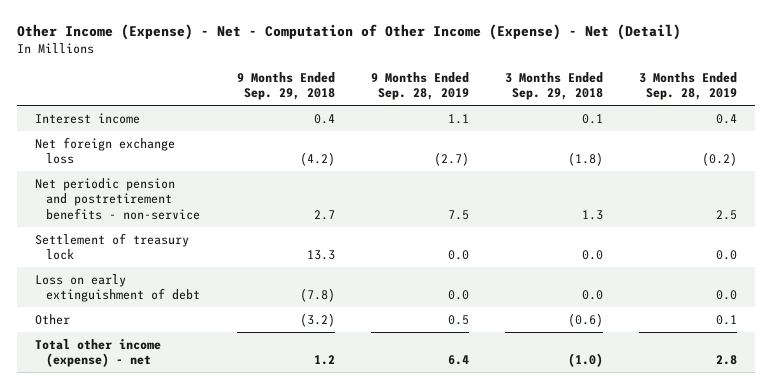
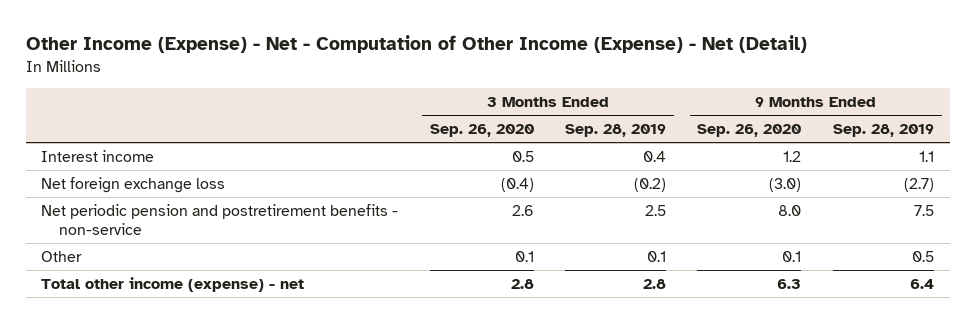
[236,71,335,101] 9 Months Ended Sep. 29, 2018 -> none
[505,71,604,101] 3 Months Ended Sep. 29, 2018 -> none
none -> [429,124,534,138] Sep. 26, 2020
none -> [697,124,802,138] Sep. 26, 2020
[34,232,189,261] Settlement of treasury lock -> none
[34,273,201,303] Loss on early extinguishment of debt -> none

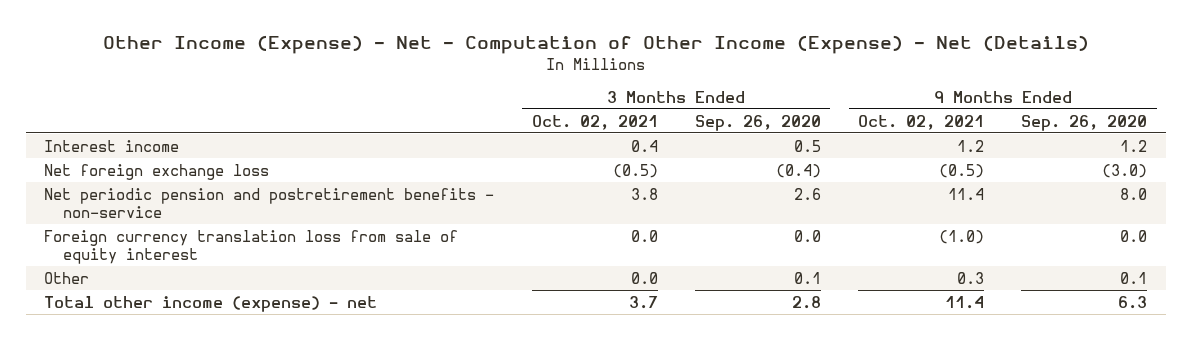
[25,35,807,54] Other Income (Expense) - Net - Computation of Other Income (Expense) - Net (Detail) -> [102,35,1089,55] Other Income (Expense) - Net - Computation of Other Income (Expense) - Net (Details)
[565,124,667,138] Sep. 28, 2019 -> none
[832,124,934,138] Sep. 28, 2019 -> none
none -> [531,114,658,130] Oct. 02, 2021
none -> [858,114,985,130] Oct. 02, 2021
none -> [44,229,459,264] Foreign currency translation loss from sale of equity interest

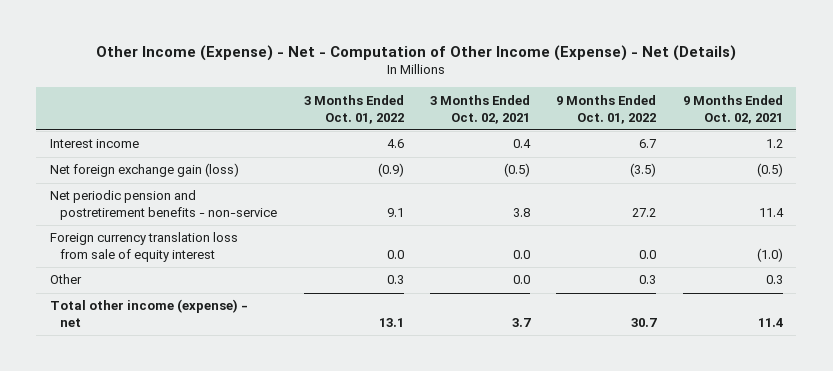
[694,114,821,131] Sep. 26, 2020 -> none
[1021,114,1148,131] Sep. 26, 2020 -> none
none -> [303,94,404,124] 3 Months Ended Oct. 01, 2022
none -> [556,94,657,124] 9 Months Ended Oct. 01, 2022
[44,163,270,180] Net foreign exchange loss -> [49,163,239,178] Net foreign exchange gain (loss)

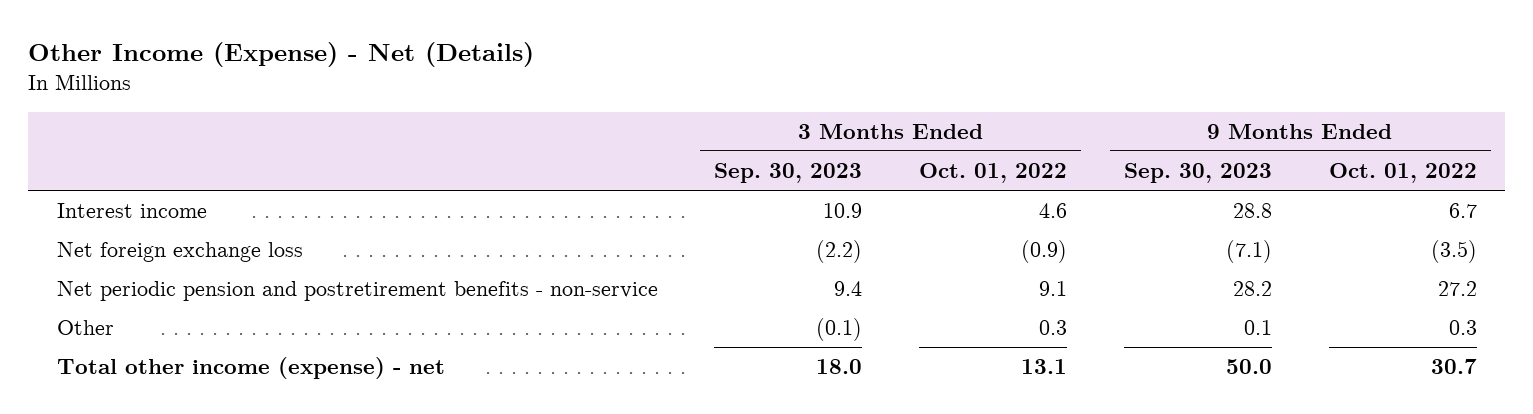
[96,44,737,61] Other Income (Expense) - Net - Computation of Other Income (Expense) - Net (Details) -> [28,42,535,68] Other Income (Expense) - Net (Details)
[430,94,531,124] 3 Months Ended Oct. 02, 2021 -> none
[682,94,783,124] 9 Months Ended Oct. 02, 2021 -> none
none -> [714,162,863,183] Sep. 30, 2023
none -> [1123,162,1272,183] Sep. 30, 2023
[49,163,239,178] Net foreign exchange gain (loss) -> [56,242,303,263] Net foreign exchange loss
[49,232,238,263] Foreign currency translation loss from sale of equity interest -> none

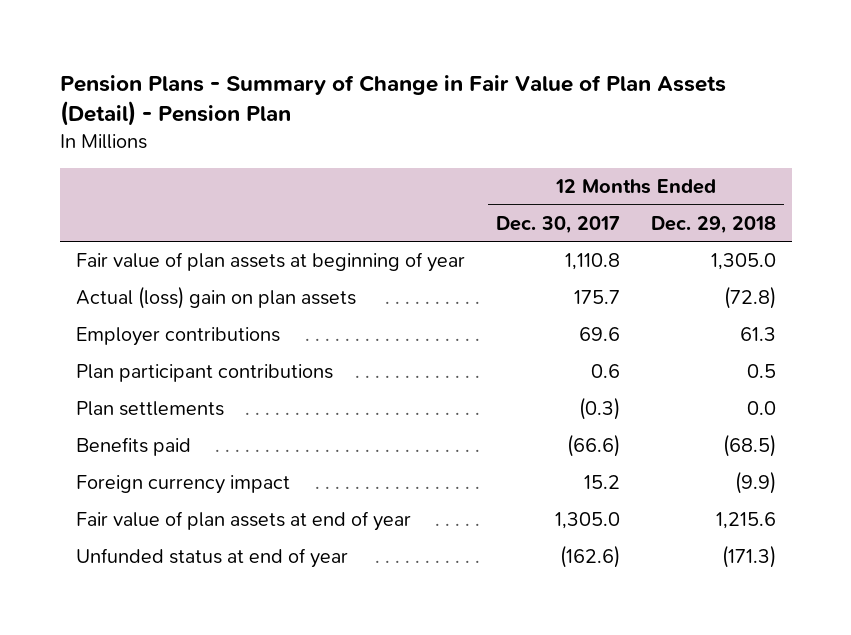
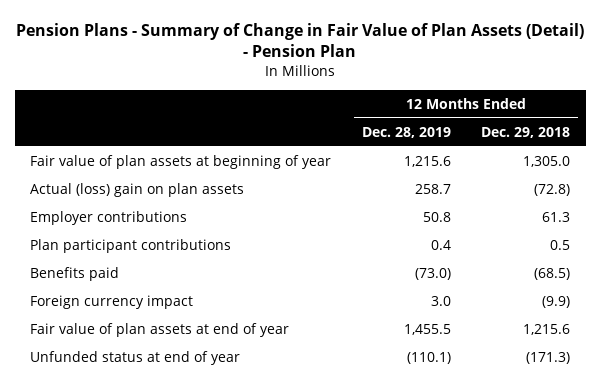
[495,215,620,234] Dec. 30, 2017 -> none
none -> [361,126,451,138] Dec. 28, 2019
[75,401,224,417] Plan settlements -> none

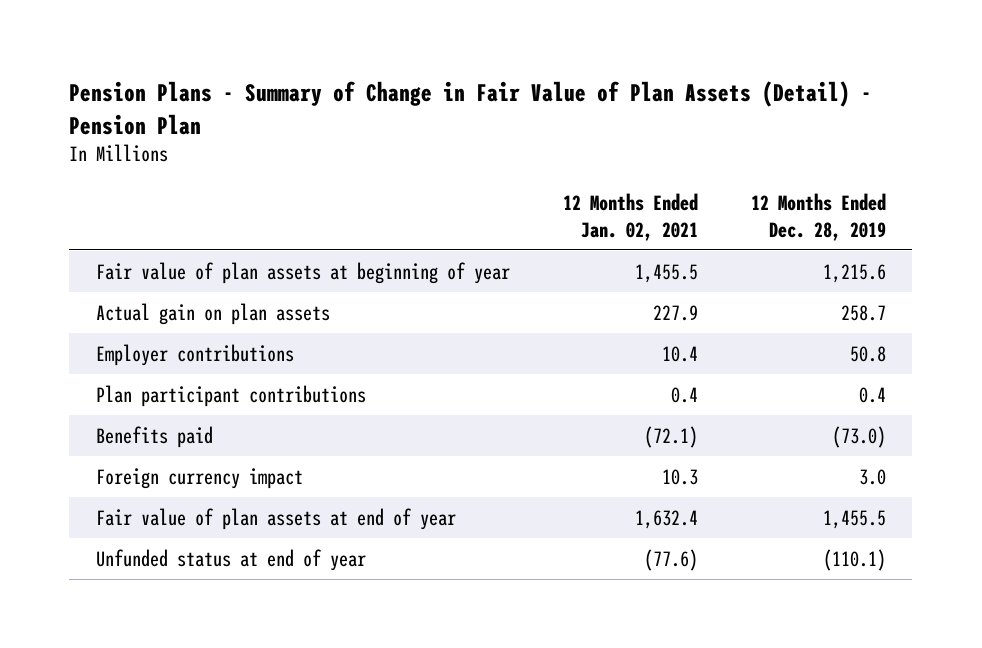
[481,126,571,138] Dec. 29, 2018 -> none
none -> [562,192,698,241] 12 Months Ended Jan. 02, 2021
[29,182,244,197] Actual (loss) gain on plan assets -> [95,302,330,325] Actual gain on plan assets

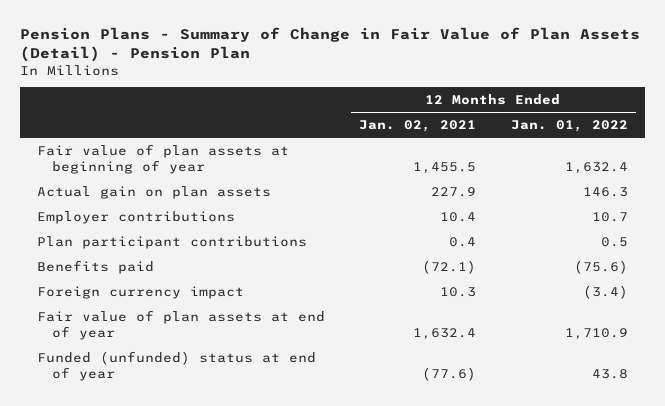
[750,192,886,241] 12 Months Ended Dec. 28, 2019 -> none
none -> [510,120,628,133] Jan. 01, 2022
[95,548,366,571] Unfunded status at end of year -> [36,350,316,381] Funded (unfunded) status at end of year

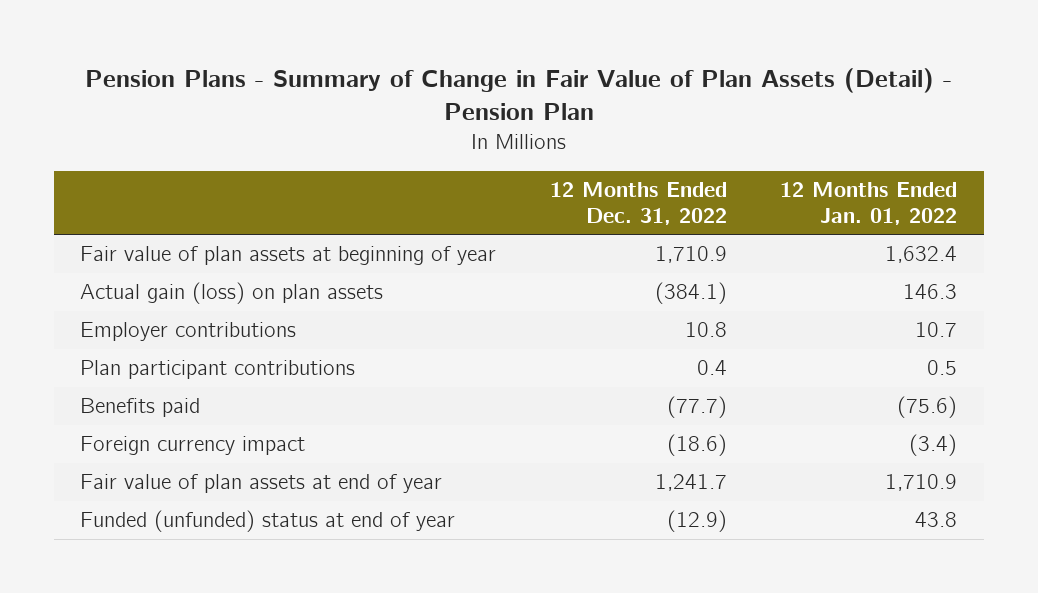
[359,120,477,133] Jan. 02, 2021 -> none
none -> [549,181,727,225] 12 Months Ended Dec. 31, 2022
[36,185,271,199] Actual gain on plan assets -> [80,282,384,305] Actual gain (loss) on plan assets

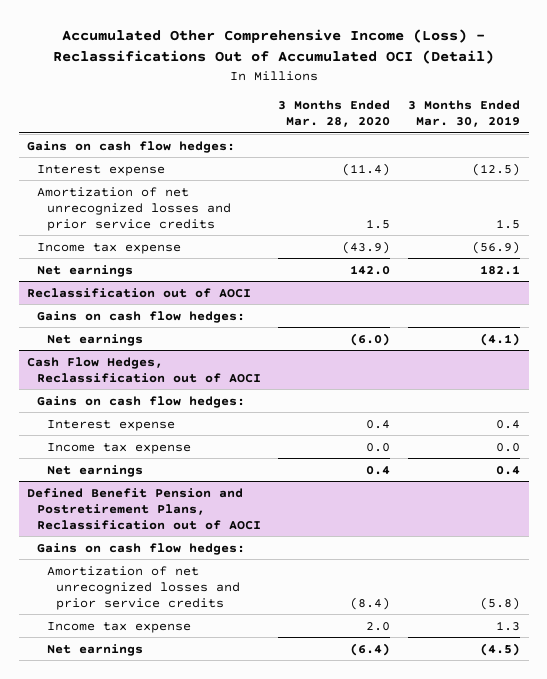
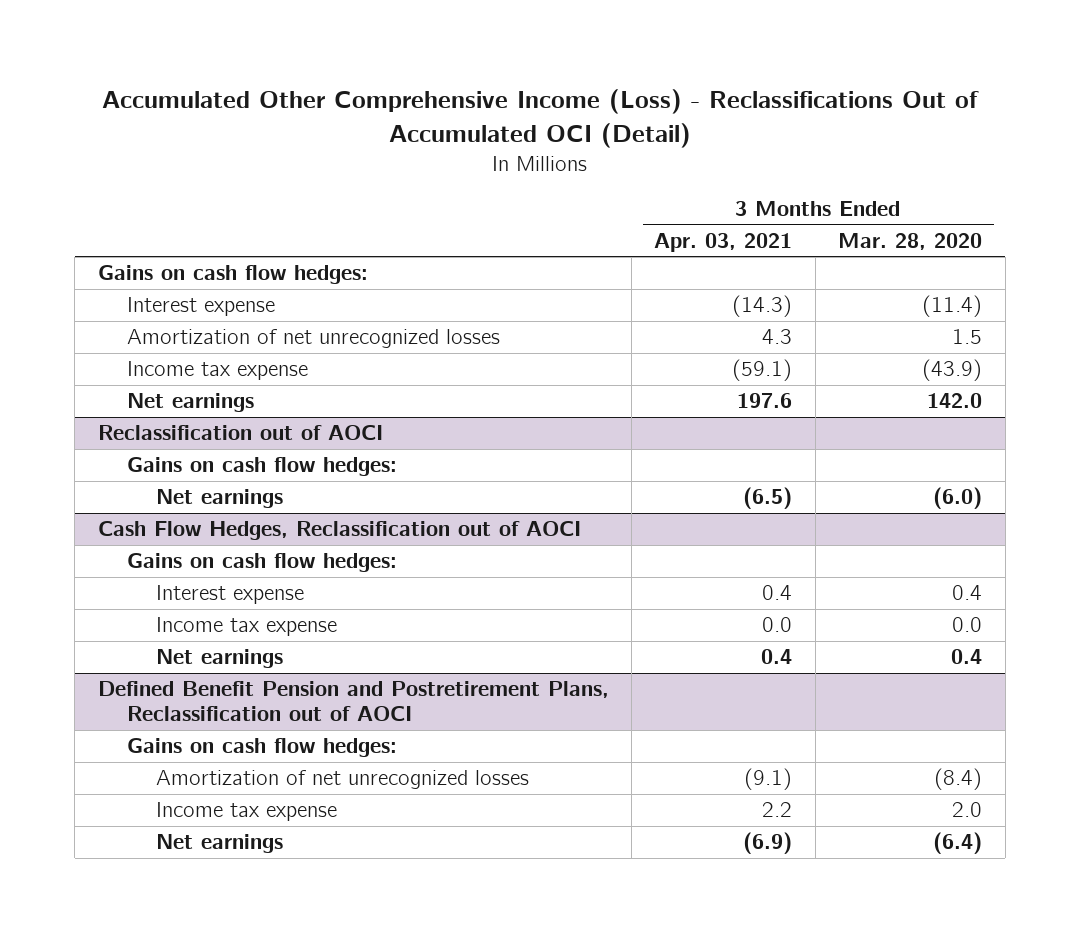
[407,99,520,127] 3 Months Ended Mar. 30, 2019 -> none
none -> [654,233,793,253] Apr. 03, 2021
[37,186,231,231] Amortization of net unrecognized losses and prior service credits -> [126,329,500,349] Amortization of net unrecognized losses
[46,565,241,610] Amortization of net unrecognized losses and prior service credits -> [155,770,529,790] Amortization of net unrecognized losses

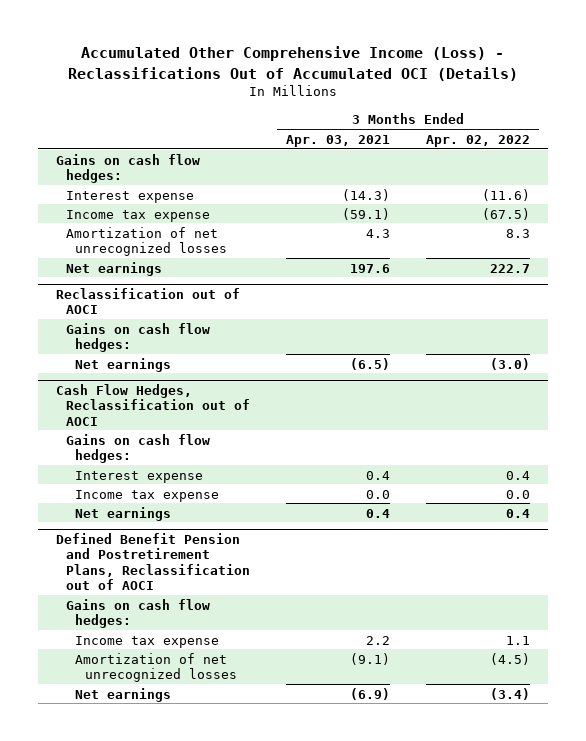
[101,89,979,149] Accumulated Other Comprehensive Income (Loss) - Reclassifications Out of Accumulated OCI (Detail) -> [67,46,518,81] Accumulated Other Comprehensive Income (Loss) - Reclassifications Out of Accumulated OCI (Details)
[838,233,983,251] Mar. 28, 2020 -> none
none -> [426,134,531,147] Apr. 02, 2022
[126,329,500,349] Amortization of net unrecognized losses -> [65,226,228,256] Amortization of net unrecognized losses
[155,770,529,790] Amortization of net unrecognized losses -> [75,652,238,682] Amortization of net unrecognized losses

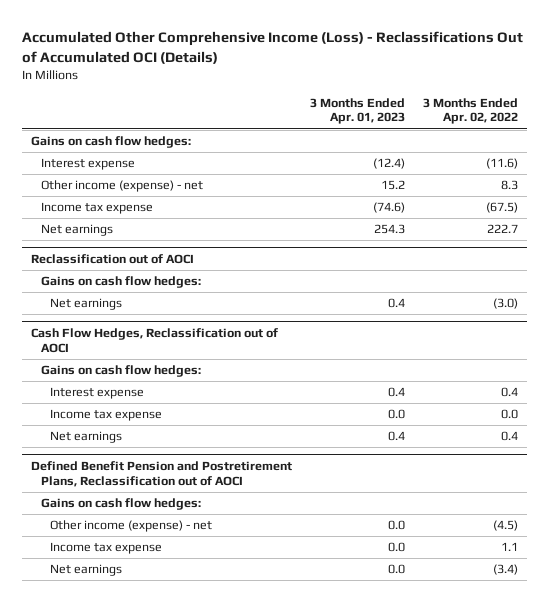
[285,134,390,147] Apr. 03, 2021 -> none
none -> [309,97,405,125] 3 Months Ended Apr. 01, 2023
none -> [40,180,203,193] Other income (expense) - net
[65,226,228,256] Amortization of net unrecognized losses -> none
none -> [50,520,213,533] Other income (expense) - net
[75,652,238,682] Amortization of net unrecognized losses -> none

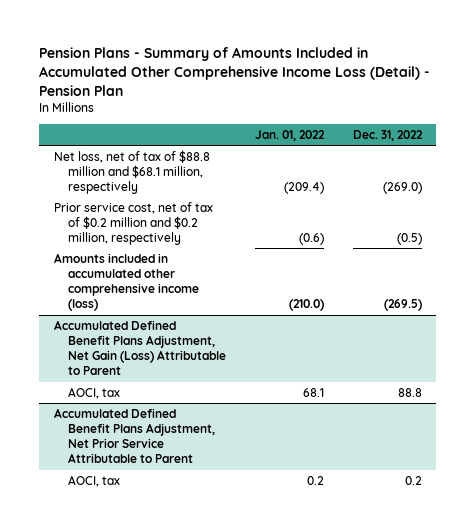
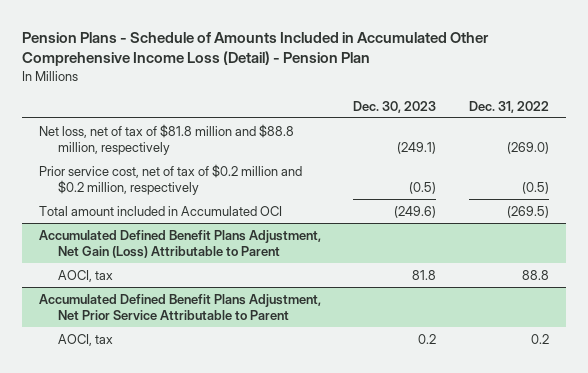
[39,47,431,96] Pension Plans - Summary of Amounts Included in Accumulated Other Comprehensive Income Loss (Detail) - Pension Plan -> [22,31,490,66] Pension Plans - Schedule of Amounts Included in Accumulated Other Comprehensive Income Loss (Detail) - Pension Plan
[254,129,325,141] Jan. 01, 2022 -> none
none -> [353,100,437,113] Dec. 30, 2023
[53,149,210,195] Net loss, net of tax of $88.8 million and $68.1 million, respectively -> [38,123,294,156] Net loss, net of tax of $81.8 million and $88.8 million, respectively
[53,252,199,312] Amounts included in accumulated other comprehensive income (loss) -> [38,205,282,216] Total amount included in Accumulated OCI

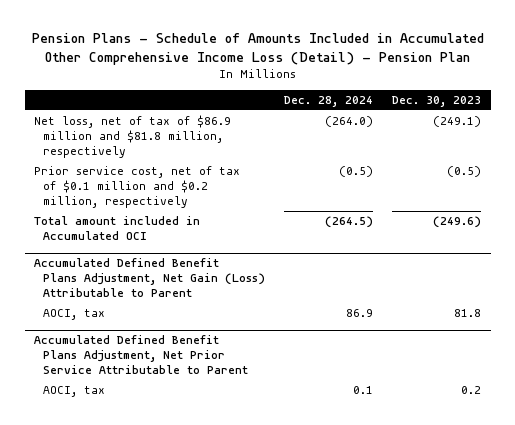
[469,100,550,113] Dec. 31, 2022 -> none
none -> [284,96,374,108] Dec. 28, 2024
[38,123,294,156] Net loss, net of tax of $81.8 million and $88.8 million, respectively -> [33,115,231,158] Net loss, net of tax of $86.9 million and $81.8 million, respectively
[38,163,302,196] Prior service cost, net of tax of $0.2 million and $0.2 million, respectively -> [33,166,240,208] Prior service cost, net of tax of $0.1 million and $0.2 million, respectively

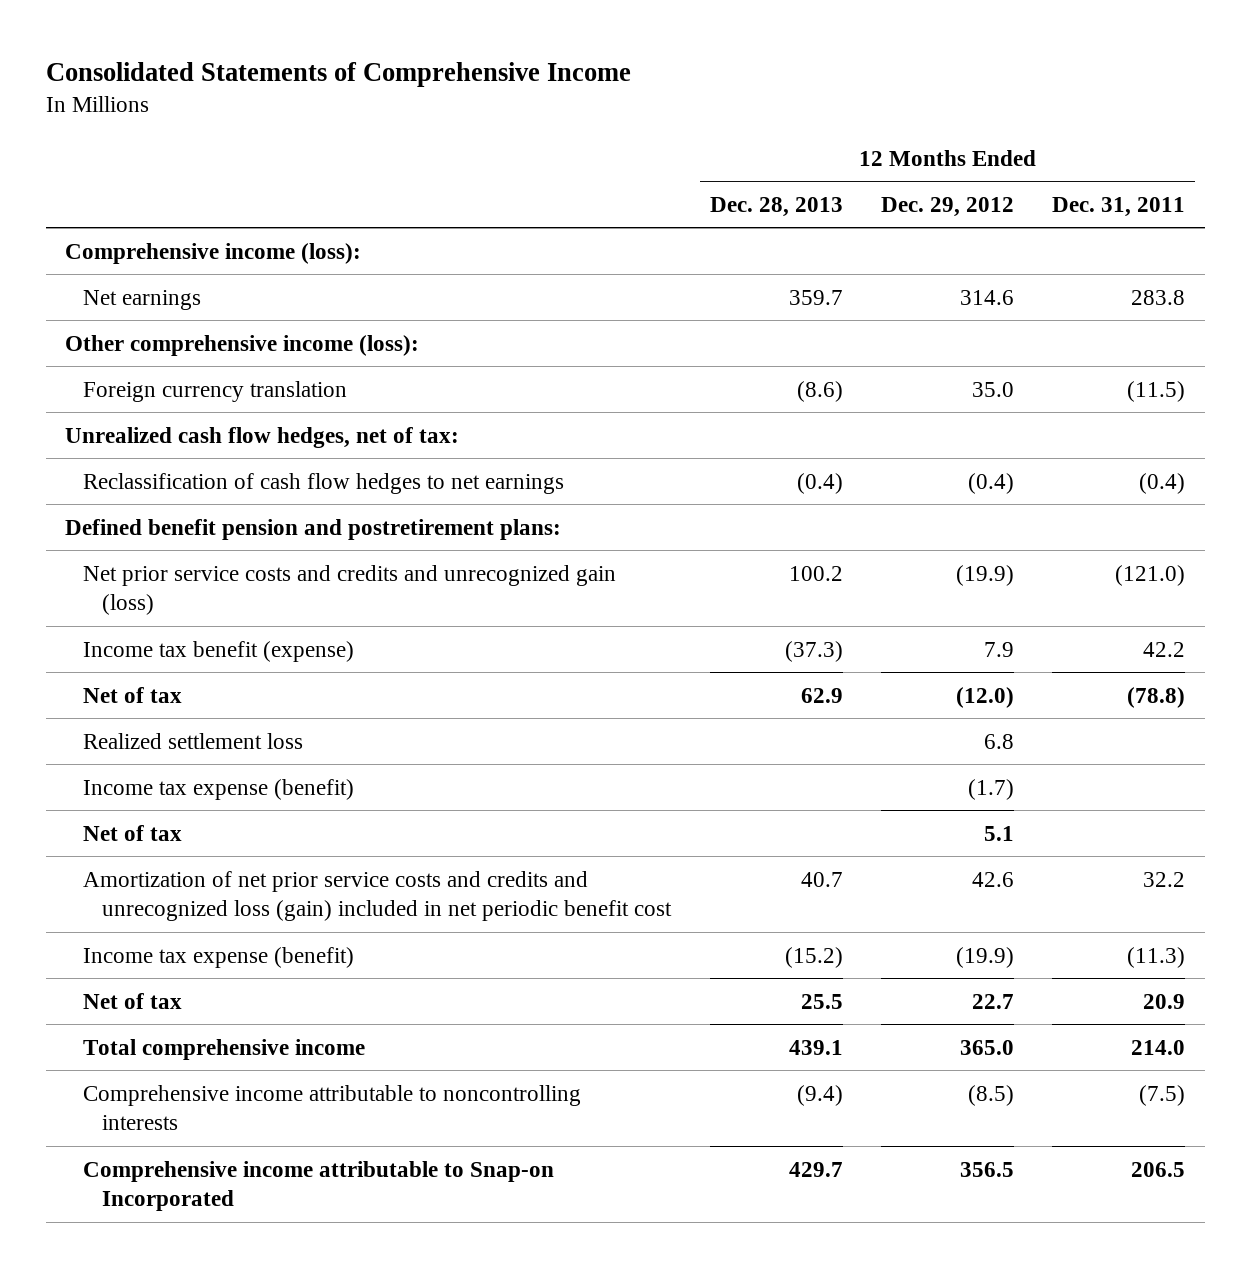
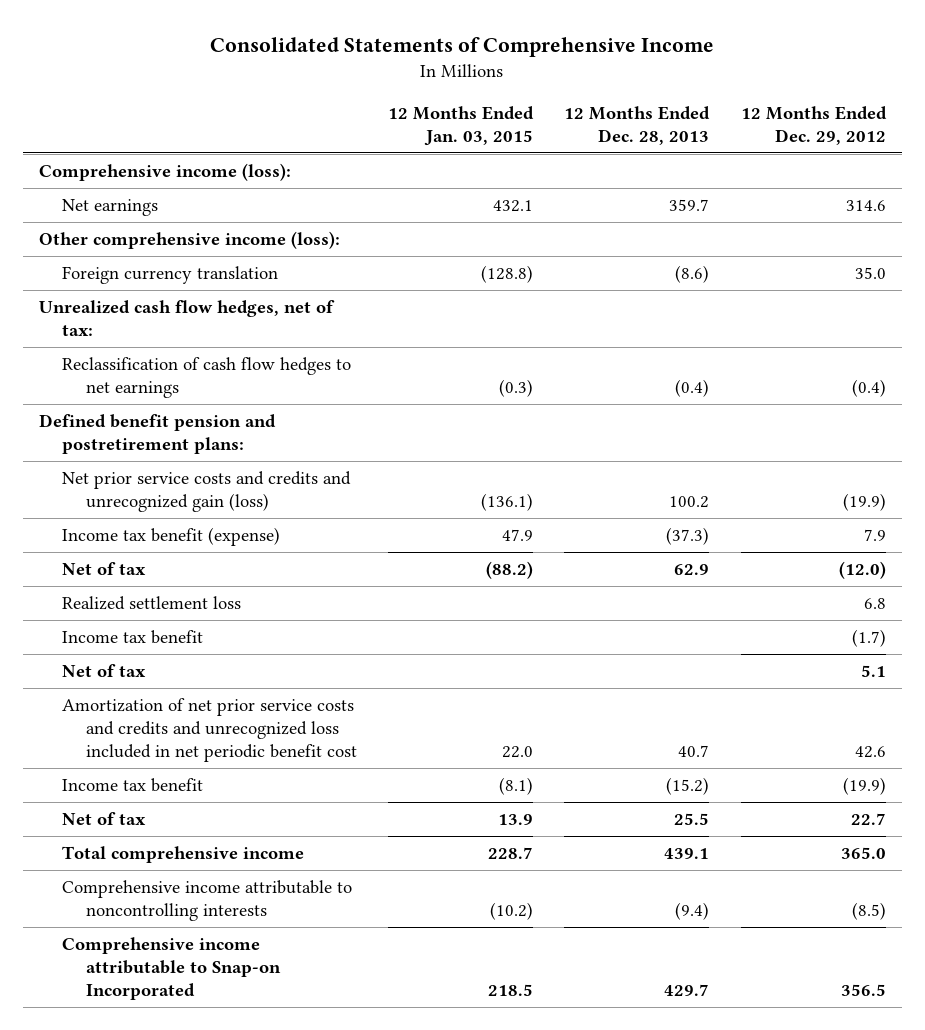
[1052,196,1186,217] Dec. 31, 2011 -> none
none -> [388,106,535,147] 12 Months Ended Jan. 03, 2015
[83,778,355,800] Income tax expense (benefit) -> [62,630,204,645] Income tax benefit
[83,870,673,922] Amortization of net prior service costs and credits and unrecognized loss (gain) included in net periodic benefit cost -> [62,698,357,762] Amortization of net prior service costs and credits and unrecognized loss included in net periodic benefit cost
[83,946,355,968] Income tax expense (benefit) -> [62,778,204,793] Income tax benefit

